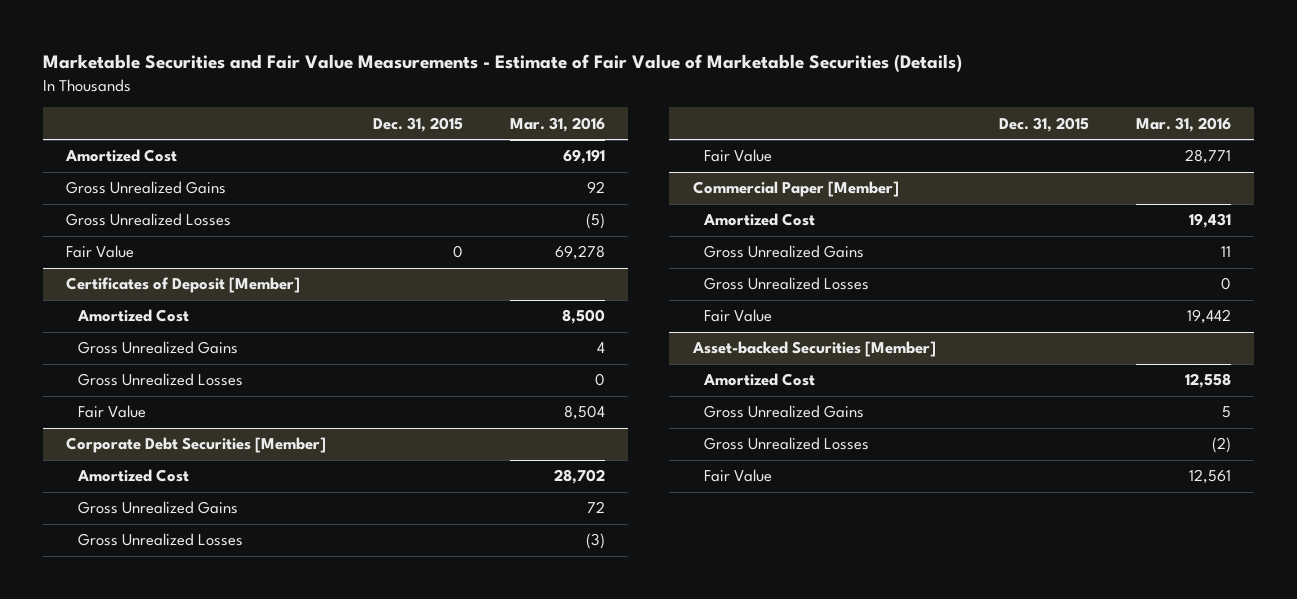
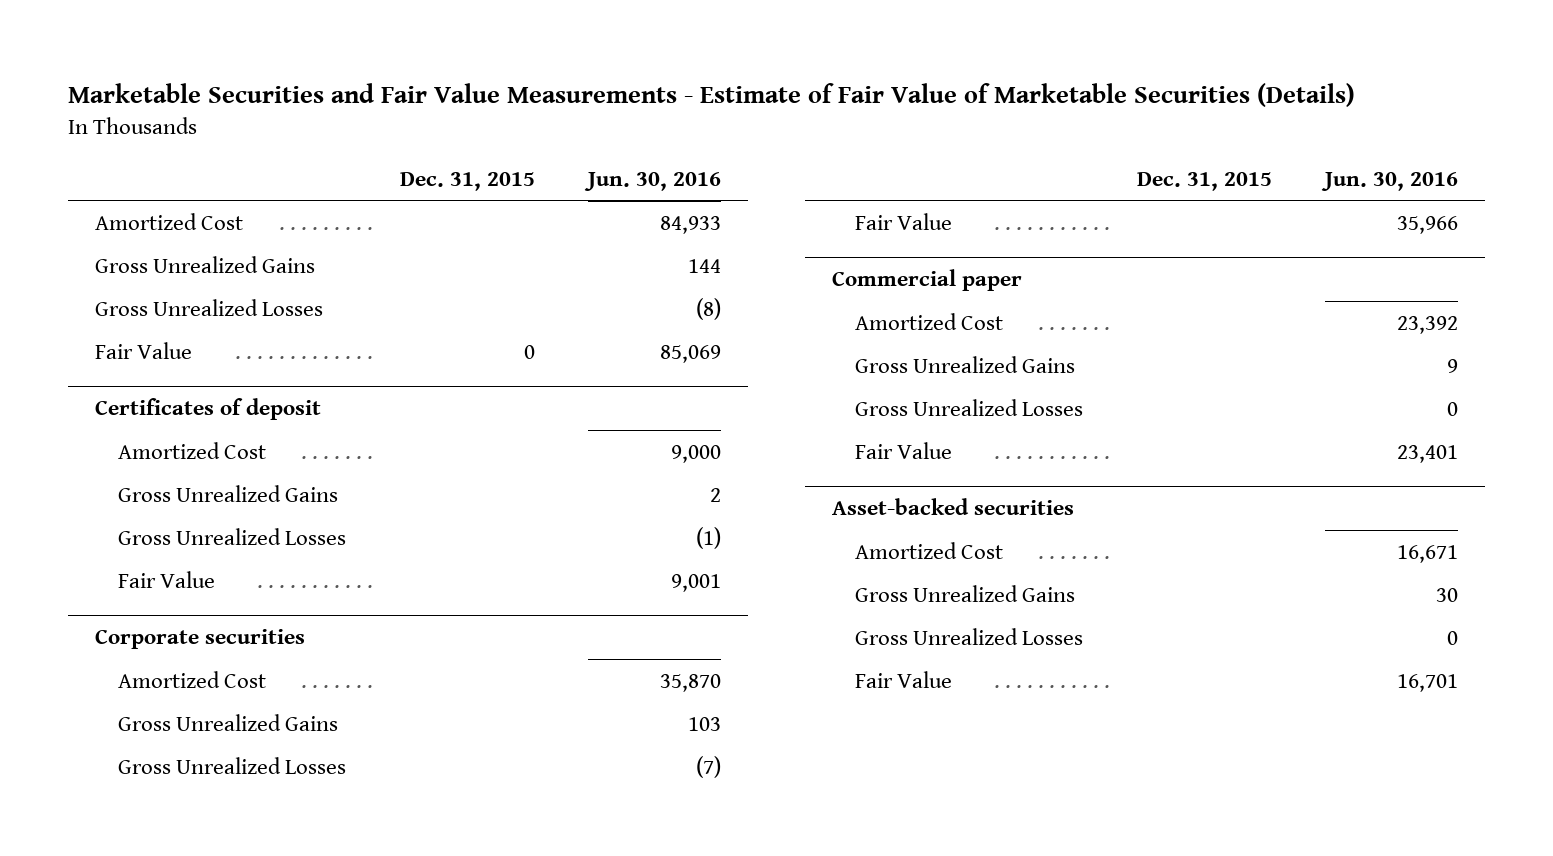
[509,116,605,132] Mar. 31, 2016 -> none
none -> [584,171,722,191] Jun. 30, 2016
[66,277,301,294] Certificates of Deposit [Member] -> [94,398,321,421] Certificates of deposit
[66,437,327,454] Corporate Debt Securities [Member] -> [94,629,305,650] Corporate securities
[692,181,899,198] Commercial Paper [Member] -> [832,269,1023,292] Commercial paper
[691,341,936,358] Asset-backed Securities [Member] -> [832,498,1075,516] Asset-backed securities

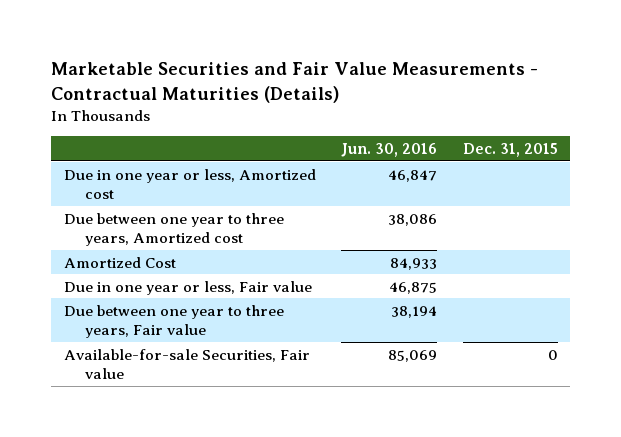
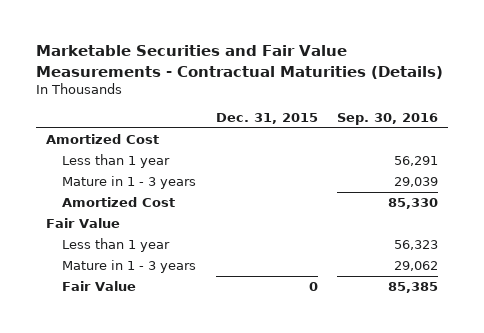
[341,143,438,158] Jun. 30, 2016 -> none
none -> [337,112,439,125] Sep. 30, 2016
[63,168,316,199] Due in one year or less, Amortized cost -> none
[63,212,284,246] Due between one year to three years, Amortized cost -> none
none -> [62,154,171,169] Less than 1 year
none -> [62,176,197,190] Mature in 1 - 3 years
none -> [62,197,176,208] Amortized Cost
none -> [46,218,121,229] Fair Value
[63,280,312,295] Due in one year or less, Fair value -> [62,238,171,253] Less than 1 year
[63,304,284,338] Due between one year to three years, Fair value -> [62,260,197,274] Mature in 1 - 3 years
[63,348,310,379] Available-for-sale Securities, Fair value -> [62,281,137,292] Fair Value

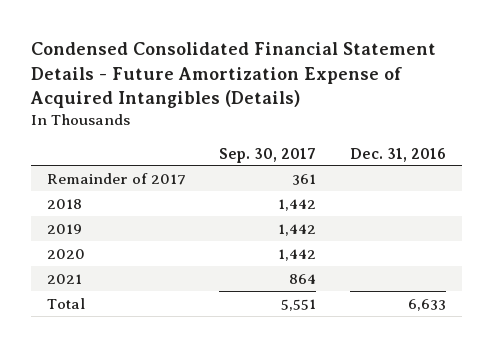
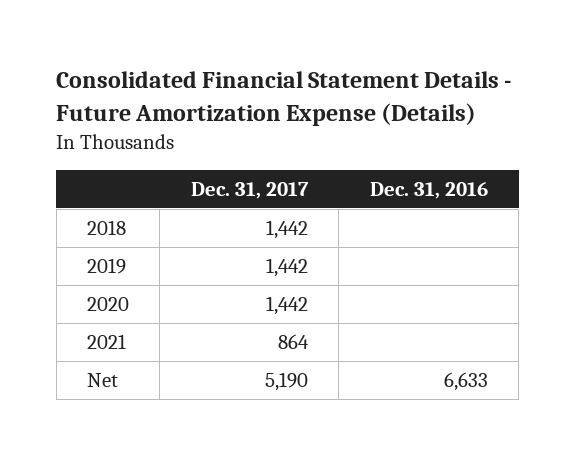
[29,42,436,109] Condensed Consolidated Financial Statement Details - Future Amortization Expense of Acquired Intangibles (Details) -> [56,71,512,126] Consolidated Financial Statement Details - Future Amortization Expense (Details)
[219,147,317,163] Sep. 30, 2017 -> none
none -> [190,181,309,199] Dec. 31, 2017
[47,172,187,185] Remainder of 2017 -> none
[47,297,86,309] Total -> [86,373,118,388] Net

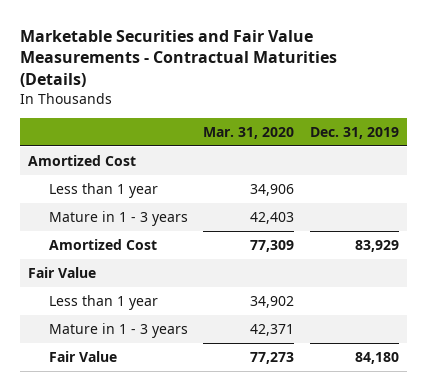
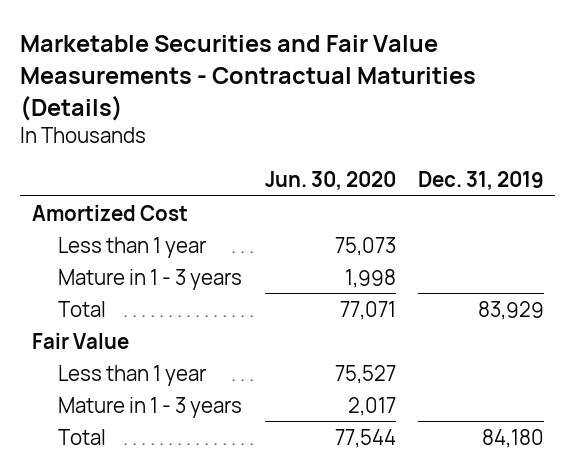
[203,126,295,139] Mar. 31, 2020 -> none
none -> [264,171,396,191] Jun. 30, 2020
[48,239,157,251] Amortized Cost -> [58,300,107,317] Total
[48,351,117,363] Fair Value -> [58,428,107,445] Total

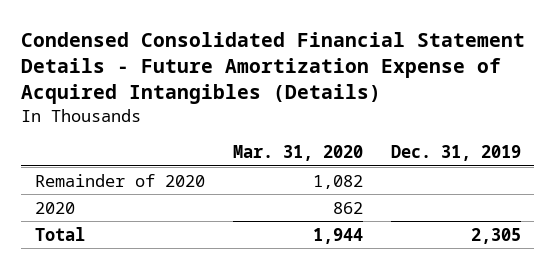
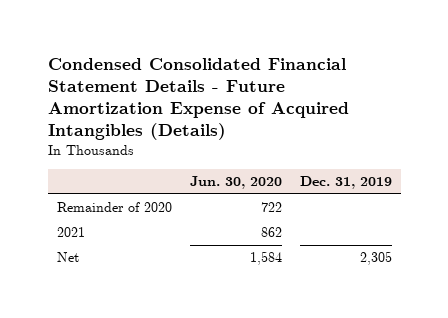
[232,145,363,162] Mar. 31, 2020 -> none
none -> [189,176,282,190] Jun. 30, 2020
[35,201,76,214] 2020 -> [56,227,85,238] 2021
[35,226,86,241] Total -> [56,252,79,263] Net

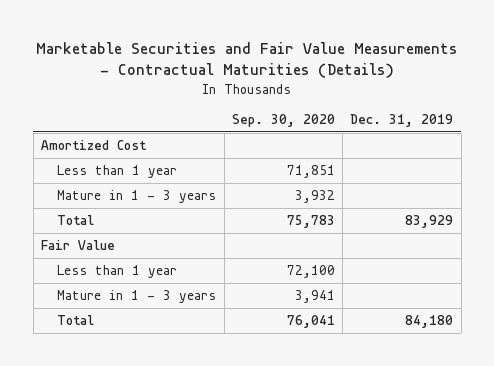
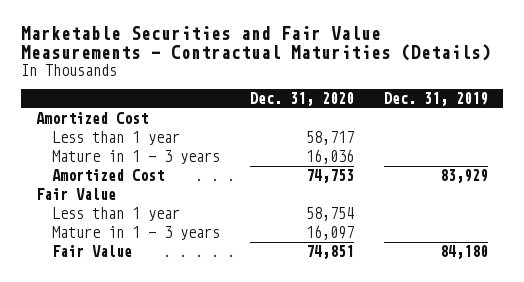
[231,114,335,128] Sep. 30, 2020 -> none
none -> [250,92,355,107] Dec. 31, 2020
[57,214,95,225] Total -> [51,169,164,182] Amortized Cost
[57,314,95,325] Total -> [51,245,132,258] Fair Value

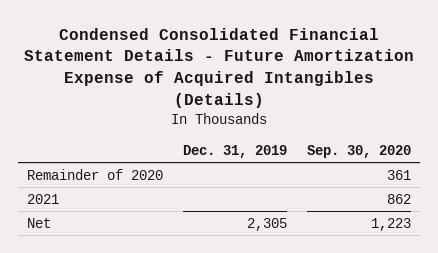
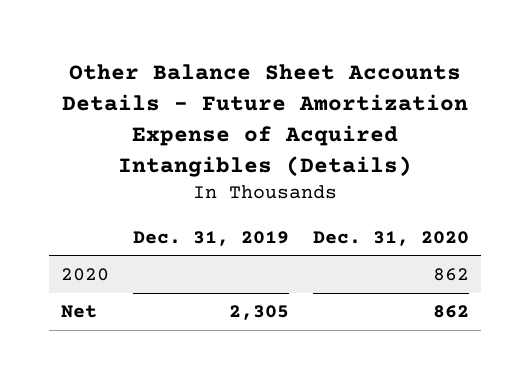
[23,27,414,109] Condensed Consolidated Financial Statement Details - Future Amortization Expense of Acquired Intangibles (Details) -> [61,64,468,177] Other Balance Sheet Accounts Details - Future Amortization Expense of Acquired Intangibles (Details)
[306,145,411,159] Sep. 30, 2020 -> none
none -> [312,230,469,246] Dec. 31, 2020
[27,168,164,180] Remainder of 2020 -> none
[27,193,60,204] 2021 -> [60,268,109,282] 2020

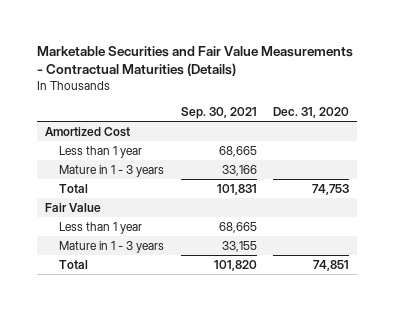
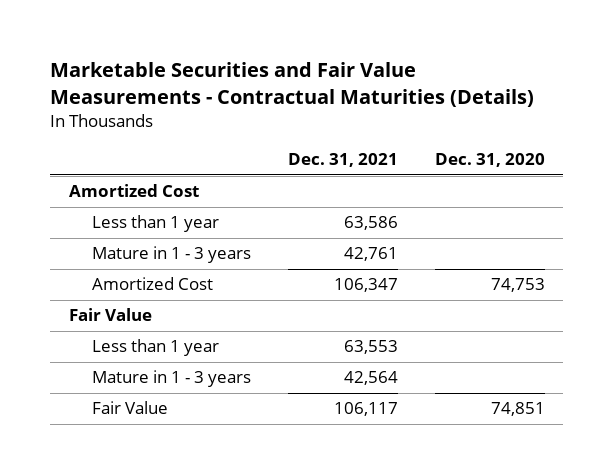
[180,106,257,119] Sep. 30, 2021 -> none
none -> [288,153,399,168] Dec. 31, 2021
[59,184,89,194] Total -> [92,277,214,291] Amortized Cost
[59,260,89,270] Total -> [92,401,169,415] Fair Value

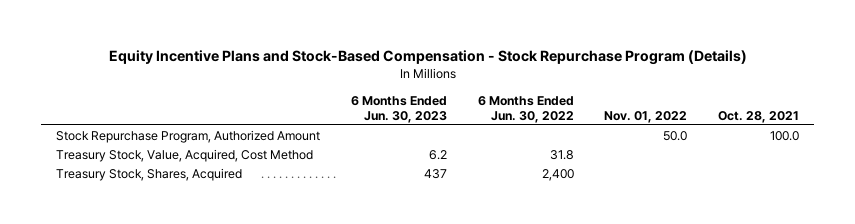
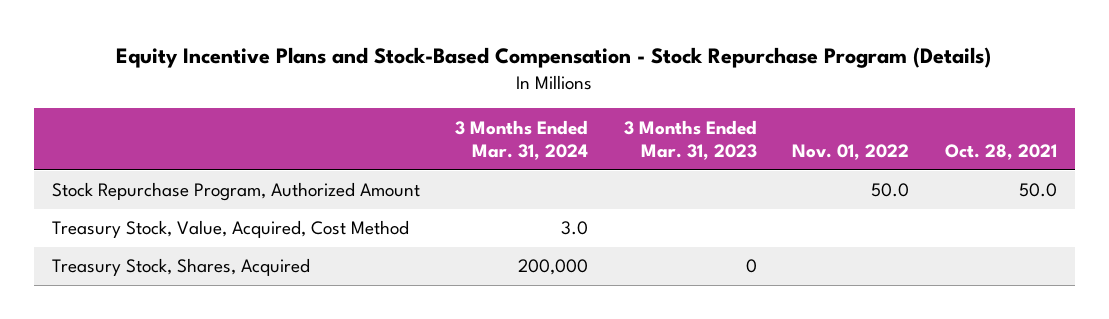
[351,95,448,123] 6 Months Ended Jun. 30, 2023 -> none
[477,95,574,123] 6 Months Ended Jun. 30, 2022 -> none
none -> [455,119,589,161] 3 Months Ended Mar. 31, 2024
none -> [623,119,757,161] 3 Months Ended Mar. 31, 2023
[770,131,800,142] 100.0 -> [1019,183,1058,198] 50.0

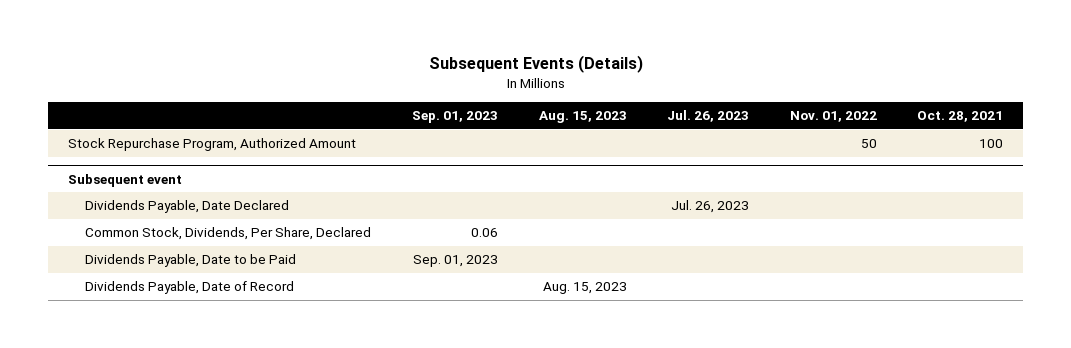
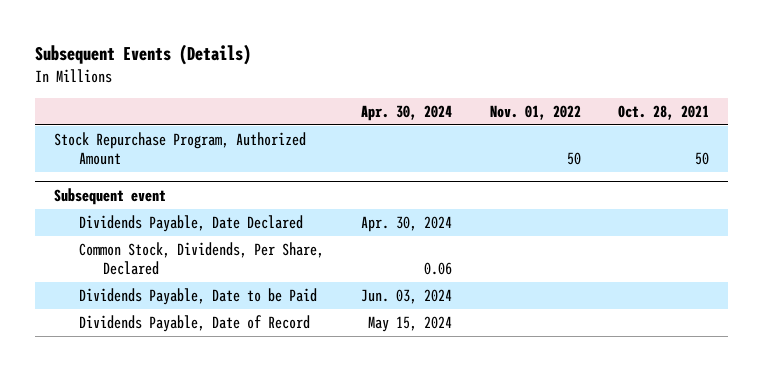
[412,110,499,123] Sep. 01, 2023 -> none
[538,110,627,123] Aug. 15, 2023 -> none
[667,109,750,122] Jul. 26, 2023 -> none
none -> [361,104,453,121] Apr. 30, 2024
[979,139,1004,149] 100 -> [695,152,710,166] 50

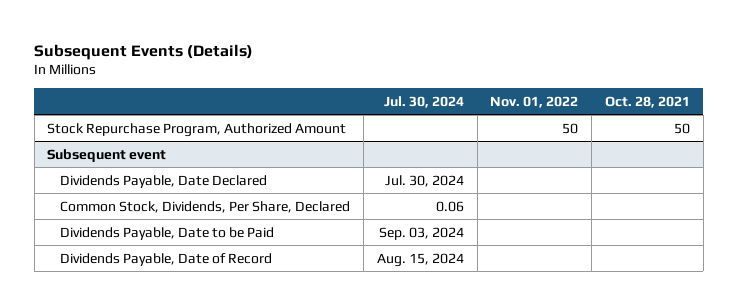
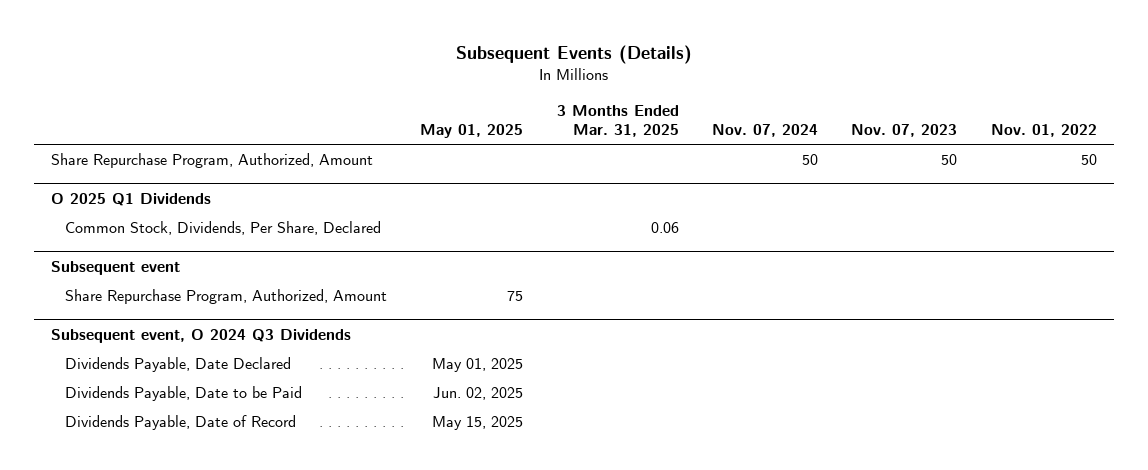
[383,95,464,108] Jul. 30, 2024 -> none
[604,95,690,108] Oct. 28, 2021 -> none
none -> [420,124,524,139] May 01, 2025
none -> [556,104,679,138] 3 Months Ended Mar. 31, 2025
none -> [712,124,819,138] Nov. 07, 2024
none -> [851,124,958,138] Nov. 07, 2023
[47,122,347,137] Stock Repurchase Program, Authorized Amount -> [51,152,374,168] Share Repurchase Program, Authorized, Amount
none -> [51,192,212,206] O 2025 Q1 Dividends
none -> [64,220,381,235] Common Stock, Dividends, Per Share, Declared
[60,174,268,188] Dividends Payable, Date Declared -> none
[60,200,351,213] Common Stock, Dividends, Per Share, Declared -> none
[60,226,275,240] Dividends Payable, Date to be Paid -> none
[60,252,273,266] Dividends Payable, Date of Record -> none
none -> [64,288,387,304] Share Repurchase Program, Authorized, Amount
none -> [51,328,352,343] Subsequent event, O 2024 Q3 Dividends
none -> [64,356,291,372] Dividends Payable, Date Declared
none -> [64,385,302,401] Dividends Payable, Date to be Paid
none -> [64,414,296,430] Dividends Payable, Date of Record

